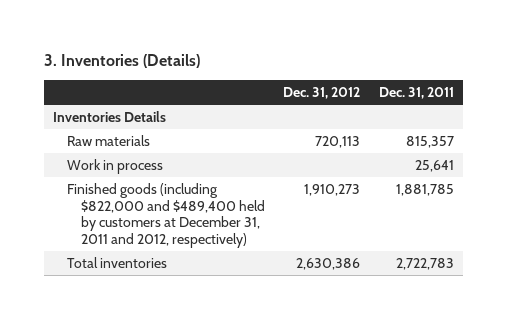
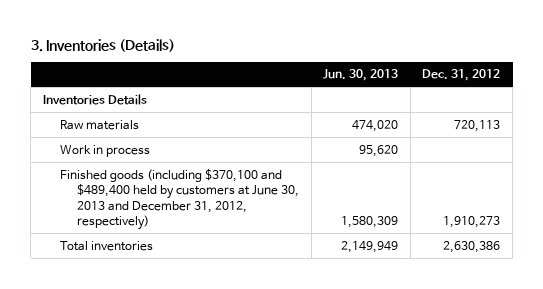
[378,86,454,99] Dec. 31, 2011 -> none
none -> [323,69,399,82] Jun. 30, 2013
[67,183,265,248] Finished goods (including $822,000 and $489,400 held by customers at December 31, 2011 and 2012, respectively) -> [59,168,300,230] Finished goods (including $370,100 and $489,400 held by customers at June 30, 2013 and December 31, 2012, respectively)

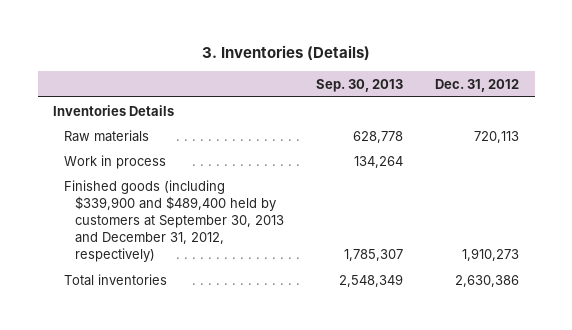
[323,69,399,82] Jun. 30, 2013 -> none
none -> [315,78,403,92] Sep. 30, 2013
[59,168,300,230] Finished goods (including $370,100 and $489,400 held by customers at June 30, 2013 and December 31, 2012, respectively) -> [64,179,284,262] Finished goods (including $339,900 and $489,400 held by customers at September 30, 2013 and December 31, 2012, respectively)

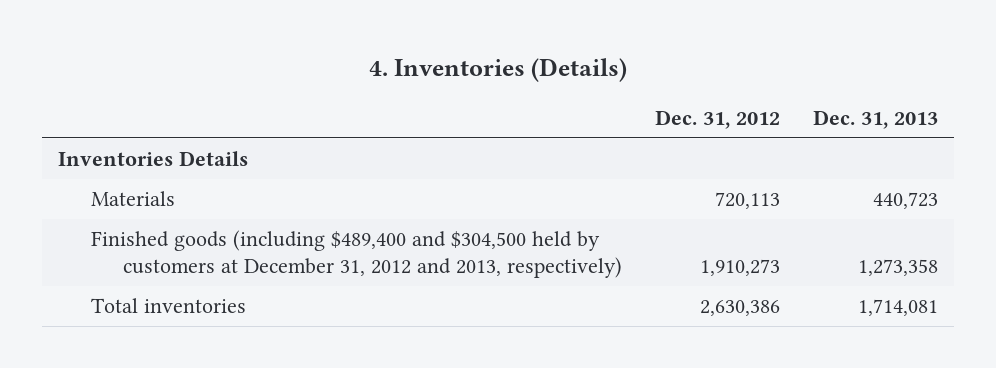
[202,44,371,60] 3. Inventories (Details) -> [368,57,627,82] 4. Inventories (Details)
[315,78,403,92] Sep. 30, 2013 -> none
none -> [812,110,938,130] Dec. 31, 2013
[64,154,167,169] Work in process -> none
[64,129,150,142] Raw materials -> [90,191,175,207] Materials
[64,179,284,262] Finished goods (including $339,900 and $489,400 held by customers at September 30, 2013 and December 31, 2012, respectively) -> [90,230,623,279] Finished goods (including $489,400 and $304,500 held by customers at December 31, 2012 and 2013, respectively)

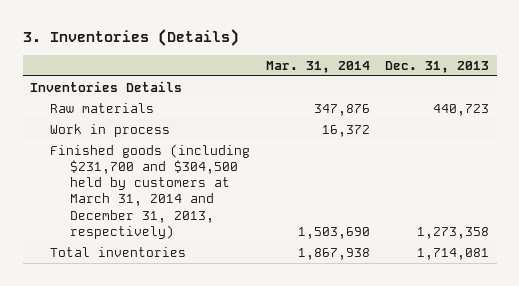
[368,57,627,82] 4. Inventories (Details) -> [22,29,239,47] 3. Inventories (Details)
[654,110,780,130] Dec. 31, 2012 -> none
none -> [265,60,370,73] Mar. 31, 2014
[90,191,175,207] Materials -> [50,102,155,113] Raw materials
none -> [50,123,171,137] Work in process
[90,230,623,279] Finished goods (including $489,400 and $304,500 held by customers at December 31, 2012 and 2013, respectively) -> [50,143,251,239] Finished goods (including $231,700 and $304,500 held by customers at March 31, 2014 and December 31, 2013, respectively)

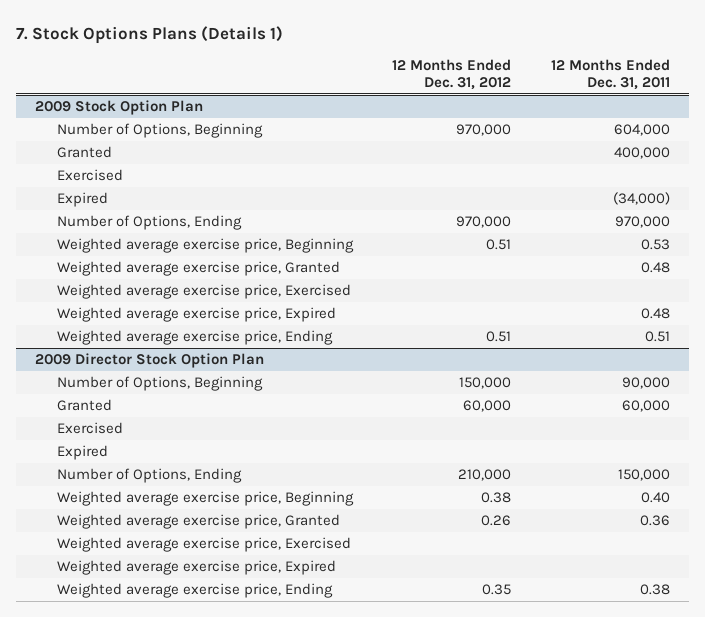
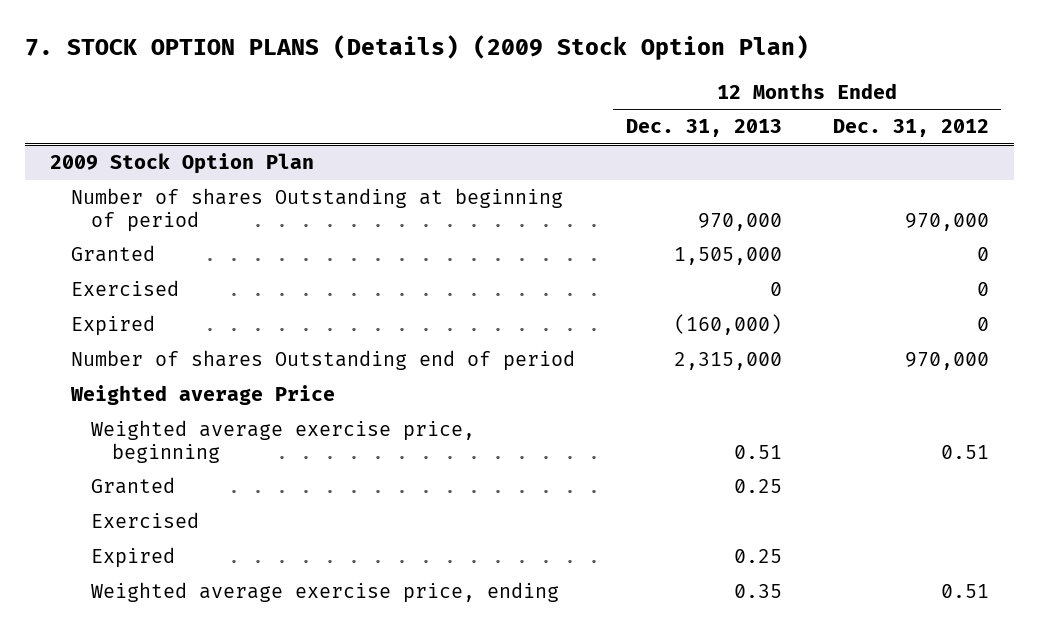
[15,25,283,44] 7. Stock Options Plans (Details 1) -> [24,35,809,61] 7. STOCK OPTION PLANS (Details) (2009 Stock Option Plan)
[550,58,670,91] 12 Months Ended Dec. 31, 2011 -> none
none -> [625,119,782,138] Dec. 31, 2013
[57,123,264,139] Number of Options, Beginning -> [70,188,563,232] Number of shares Outstanding at beginning of period
none -> [70,245,155,263] Granted
none -> [70,280,179,297] Exercised
none -> [70,315,155,337] Expired
none -> [70,350,575,372] Number of shares Outstanding end of period
none -> [69,385,335,406] Weighted average Price
none -> [91,420,476,463] Weighted average exercise price, beginning
[57,215,243,231] Number of Options, Ending -> none
[57,261,341,277] Weighted average exercise price, Granted -> none
[57,284,352,300] Weighted average exercise price, Exercised -> none
[57,307,337,323] Weighted average exercise price, Expired -> none
[57,330,334,346] Weighted average exercise price, Ending -> none
[35,353,265,369] 2009 Director Stock Option Plan -> none
[57,376,264,392] Number of Options, Beginning -> none
[57,399,113,412] Granted -> none
[57,422,124,435] Exercised -> none
[57,445,109,461] Expired -> none
[57,468,243,484] Number of Options, Ending -> none
[57,491,355,507] Weighted average exercise price, Beginning -> none
[57,514,341,530] Weighted average exercise price, Granted -> none
[57,537,352,553] Weighted average exercise price, Exercised -> none
[57,560,337,576] Weighted average exercise price, Expired -> none
[57,583,334,599] Weighted average exercise price, Ending -> none
[57,238,355,254] Weighted average exercise price, Beginning -> [91,582,560,604] Weighted average exercise price, ending

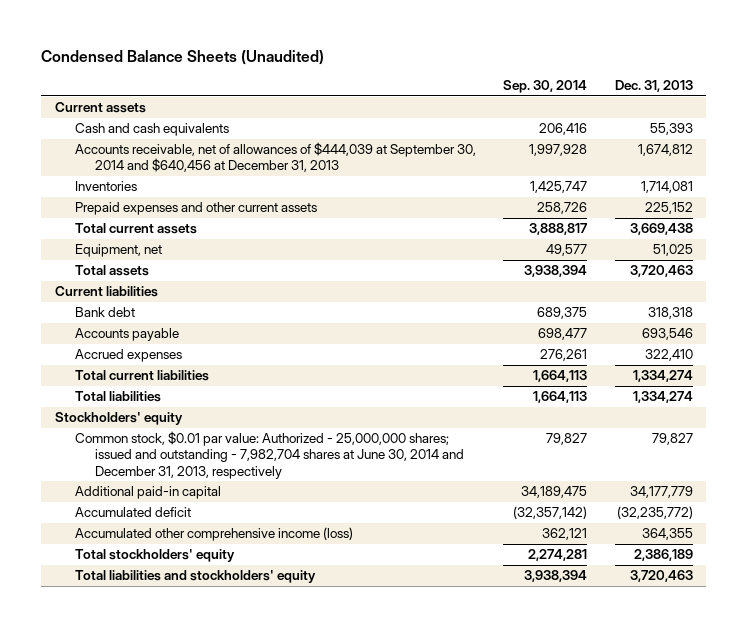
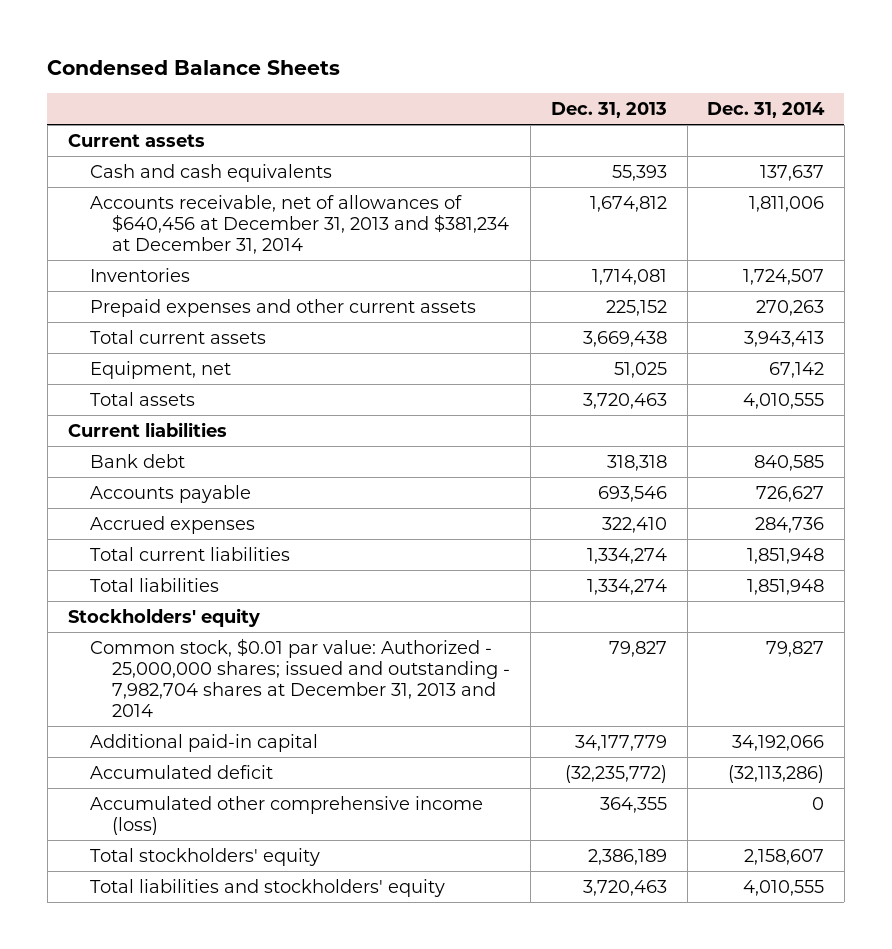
[41,49,325,65] Condensed Balance Sheets (Unaudited) -> [47,60,341,76] Condensed Balance Sheets
[503,80,588,94] Sep. 30, 2014 -> none
none -> [707,102,826,119] Dec. 31, 2014
[75,142,477,173] Accounts receivable, net of allowances of $444,039 at September 30, 2014 and $640,456 at December 31, 2013 -> [90,194,510,255] Accounts receivable, net of allowances of $640,456 at December 31, 2013 and $381,234 at December 31, 2014
[75,431,465,479] Common stock, $0.01 par value: Authorized - 25,000,000 shares; issued and outstanding - 7,982,704 shares at June 30, 2014 and December 31, 2013, respectively -> [90,637,511,718] Common stock, $0.01 par value: Authorized - 25,000,000 shares; issued and outstanding - 7,982,704 shares at December 31, 2013 and 2014

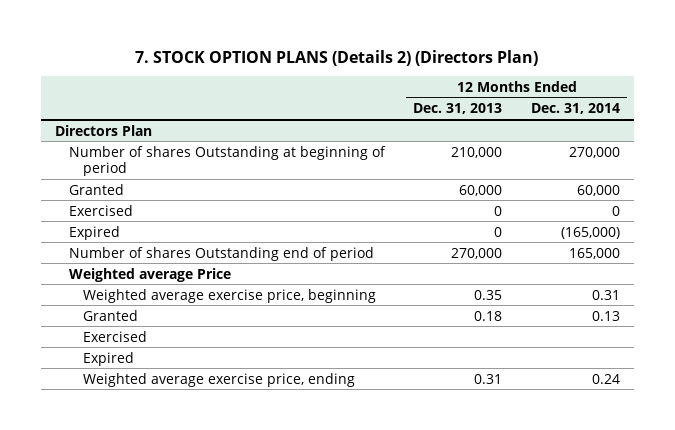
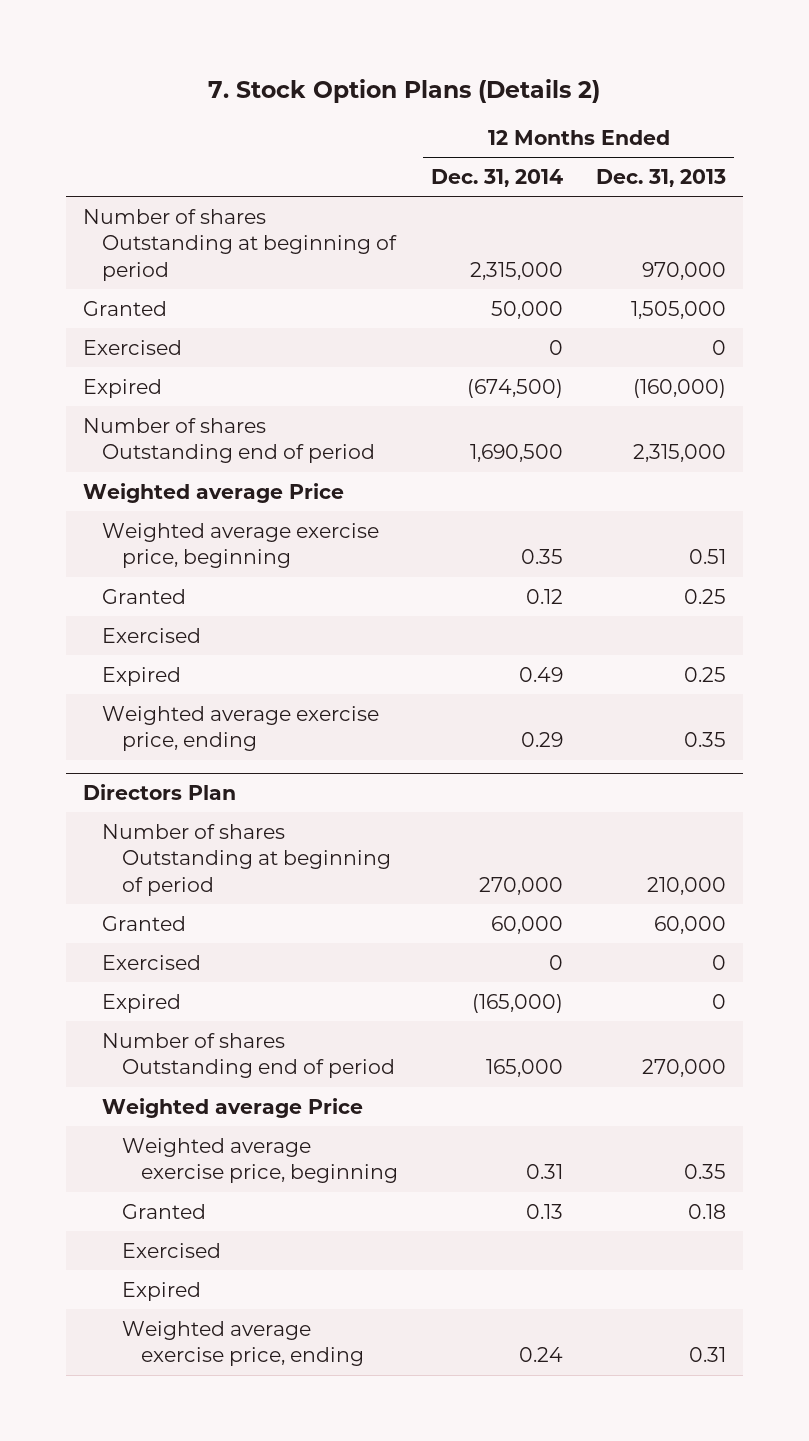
[135,49,539,66] 7. STOCK OPTION PLANS (Details 2) (Directors Plan) -> [208,78,601,103] 7. Stock Option Plans (Details 2)
none -> [82,208,398,281] Number of shares Outstanding at beginning of period
none -> [82,300,167,316] Granted
none -> [82,339,182,355] Exercised
none -> [82,378,162,398] Expired
none -> [82,417,376,464] Number of shares Outstanding end of period
none -> [82,482,344,503] Weighted average Price
none -> [102,522,380,569] Weighted average exercise price, beginning
none -> [102,588,187,604] Granted
none -> [102,627,202,643] Exercised
none -> [102,666,182,686] Expired
none -> [102,705,380,752] Weighted average exercise price, ending

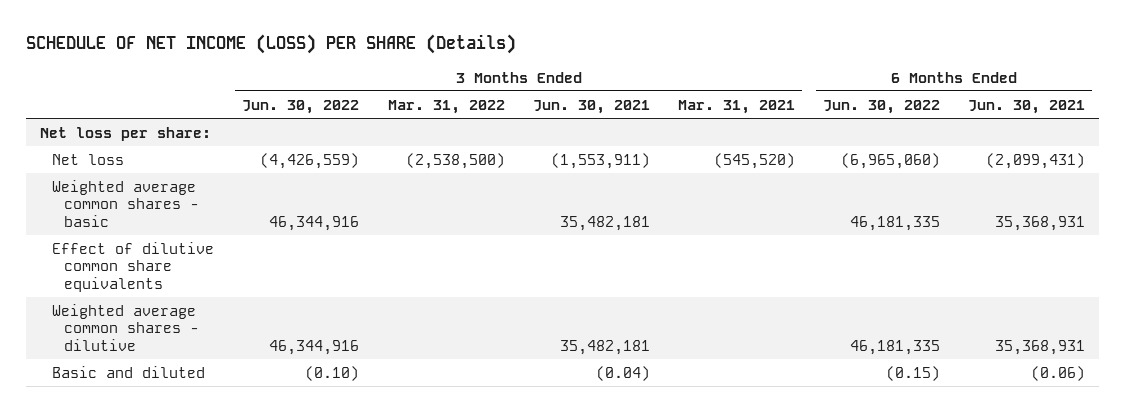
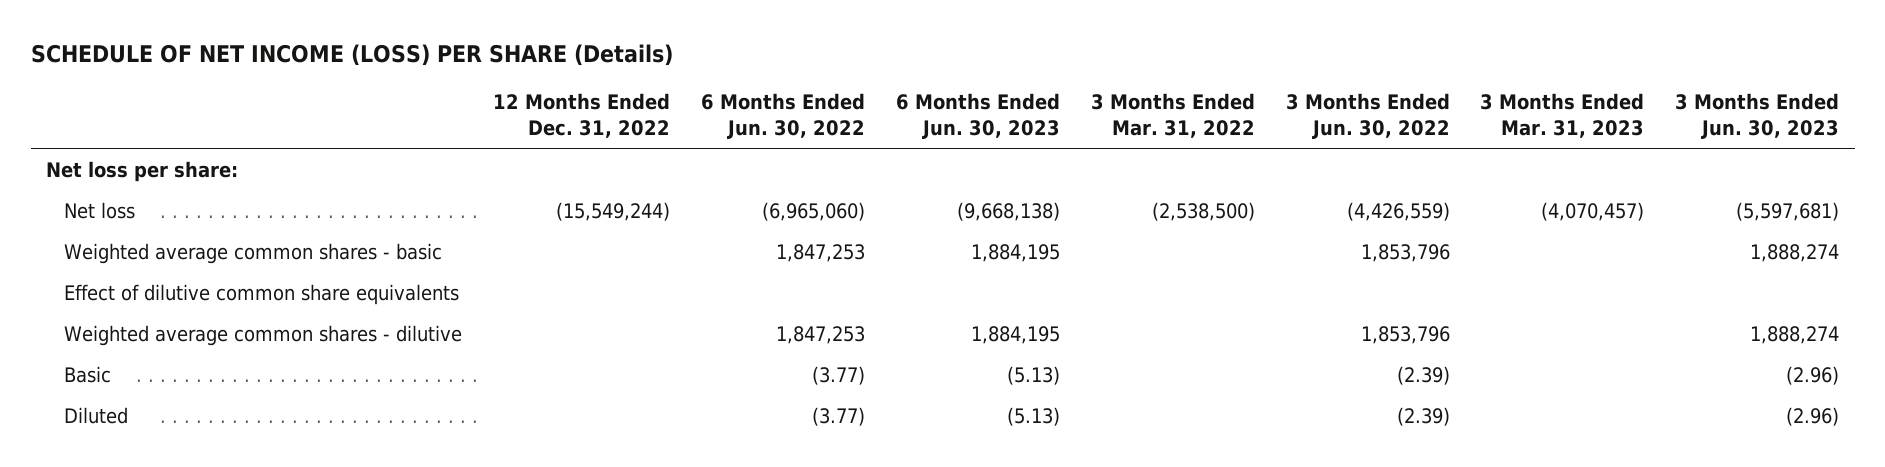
[532,99,650,114] Jun. 30, 2021 -> none
[677,99,795,114] Mar. 31, 2021 -> none
[968,99,1086,114] Jun. 30, 2021 -> none
none -> [493,93,671,139] 12 Months Ended Dec. 31, 2022
none -> [895,93,1060,140] 6 Months Ended Jun. 30, 2023
none -> [1480,93,1645,139] 3 Months Ended Mar. 31, 2023
none -> [1675,93,1840,140] 3 Months Ended Jun. 30, 2023
[269,215,360,231] 46,344,916 -> [1360,243,1450,262] 1,853,796
[850,215,941,231] 46,181,335 -> [775,243,865,262] 1,847,253
[269,339,360,355] 46,344,916 -> [1360,325,1450,344] 1,853,796
[850,339,941,355] 46,181,335 -> [775,325,865,344] 1,847,253
[52,365,206,378] Basic and diluted -> [64,365,112,383] Basic
[305,365,360,381] (0.10) -> [1396,365,1450,385] (2.39)
[886,365,941,381] (0.15) -> [811,365,865,385] (3.77)
none -> [64,406,129,424] Diluted

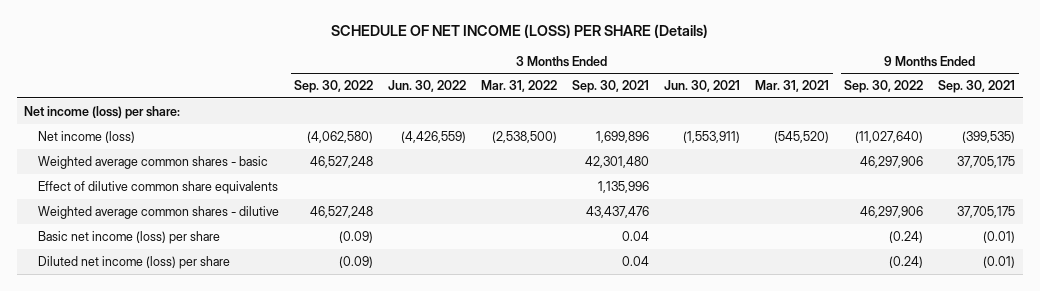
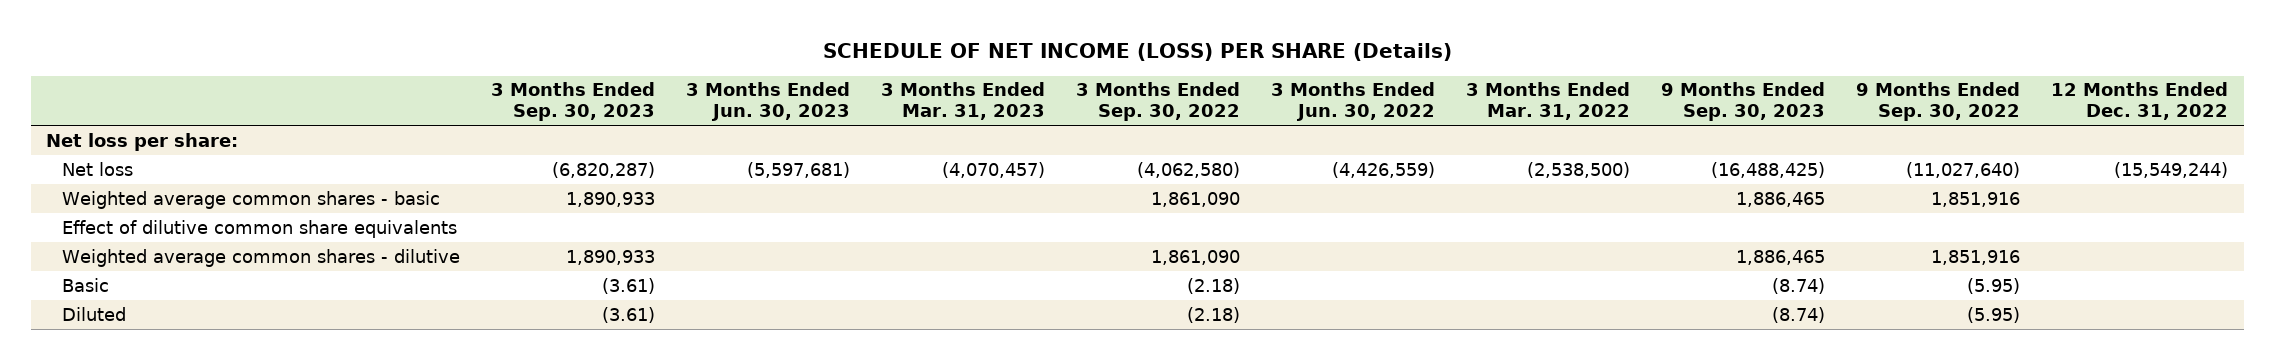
[572,80,650,94] Sep. 30, 2021 -> none
[664,80,741,93] Jun. 30, 2021 -> none
[755,80,830,93] Mar. 31, 2021 -> none
[938,80,1016,94] Sep. 30, 2021 -> none
none -> [490,82,655,122] 3 Months Ended Sep. 30, 2023
none -> [685,82,850,122] 3 Months Ended Jun. 30, 2023
none -> [880,82,1045,121] 3 Months Ended Mar. 31, 2023
none -> [1661,82,1826,122] 9 Months Ended Sep. 30, 2023
none -> [2051,82,2229,121] 12 Months Ended Dec. 31, 2022
[24,105,181,119] Net income (loss) per share: -> [46,132,239,151] Net loss per share:
[38,130,136,143] Net income (loss) -> [61,161,133,176] Net loss
[310,155,374,168] 46,527,248 -> [1150,191,1240,207] 1,861,090
[860,155,924,168] 46,297,906 -> [1931,191,2021,207] 1,851,916
[38,230,221,244] Basic net income (loss) per share -> none
[38,255,231,269] Diluted net income (loss) per share -> none
[310,205,374,218] 46,527,248 -> [1150,249,1240,265] 1,861,090
[860,205,924,218] 46,297,906 -> [1931,249,2021,265] 1,851,916
none -> [61,277,109,292] Basic
none -> [61,306,126,321] Diluted

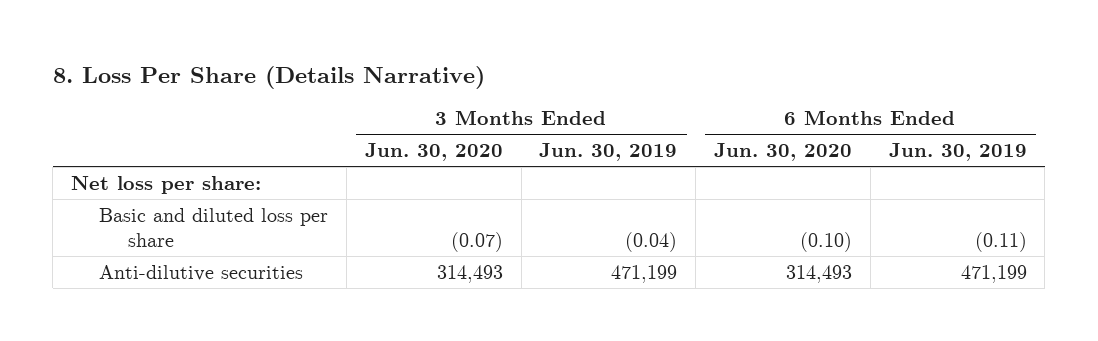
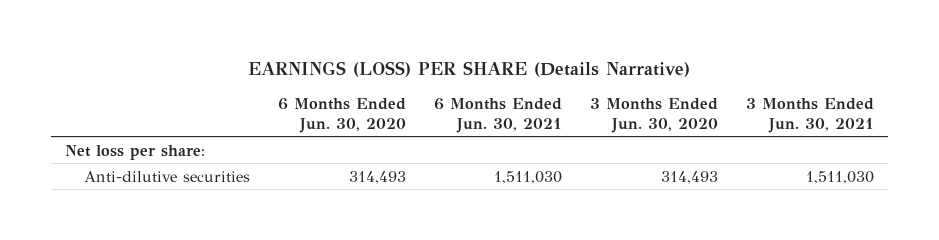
[52,65,485,89] 8. Loss Per Share (Details Narrative) -> [248,61,691,78] EARNINGS (LOSS) PER SHARE (Details Narrative)
[539,143,678,162] Jun. 30, 2019 -> none
[888,143,1027,162] Jun. 30, 2019 -> none
none -> [433,98,562,133] 6 Months Ended Jun. 30, 2021
none -> [746,98,875,133] 3 Months Ended Jun. 30, 2021
[99,207,329,247] Basic and diluted loss per share -> none

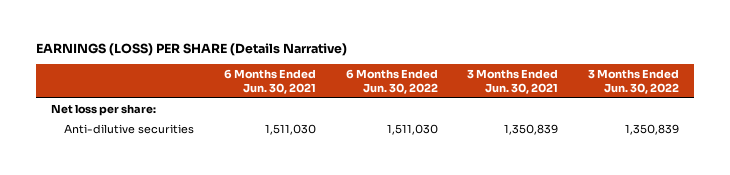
[277,98,406,133] 6 Months Ended Jun. 30, 2020 -> none
[590,98,719,133] 3 Months Ended Jun. 30, 2020 -> none
none -> [345,69,438,94] 6 Months Ended Jun. 30, 2022
none -> [588,69,680,94] 3 Months Ended Jun. 30, 2022
[806,170,875,184] 1,511,030 -> [504,124,559,136] 1,350,839

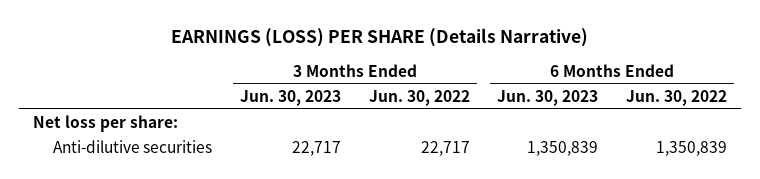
[223,69,316,94] 6 Months Ended Jun. 30, 2021 -> none
[467,69,559,94] 3 Months Ended Jun. 30, 2021 -> none
none -> [240,89,342,106] Jun. 30, 2023
none -> [497,89,599,106] Jun. 30, 2023
[386,124,438,136] 1,511,030 -> [656,141,728,157] 1,350,839
[625,124,680,136] 1,350,839 -> [420,141,470,157] 22,717

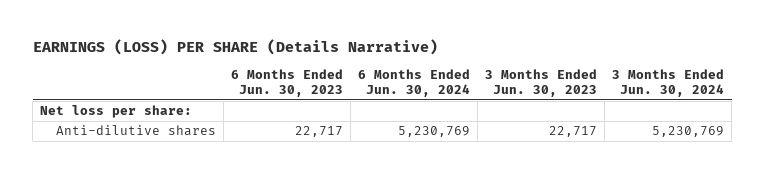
[368,89,470,106] Jun. 30, 2022 -> none
[626,89,728,106] Jun. 30, 2022 -> none
none -> [358,68,471,98] 6 Months Ended Jun. 30, 2024
none -> [612,68,725,98] 3 Months Ended Jun. 30, 2024
[53,140,213,154] Anti-dilutive securities -> [56,125,217,137] Anti-dilutive shares
[527,141,599,157] 1,350,839 -> [295,126,344,138] 22,717

